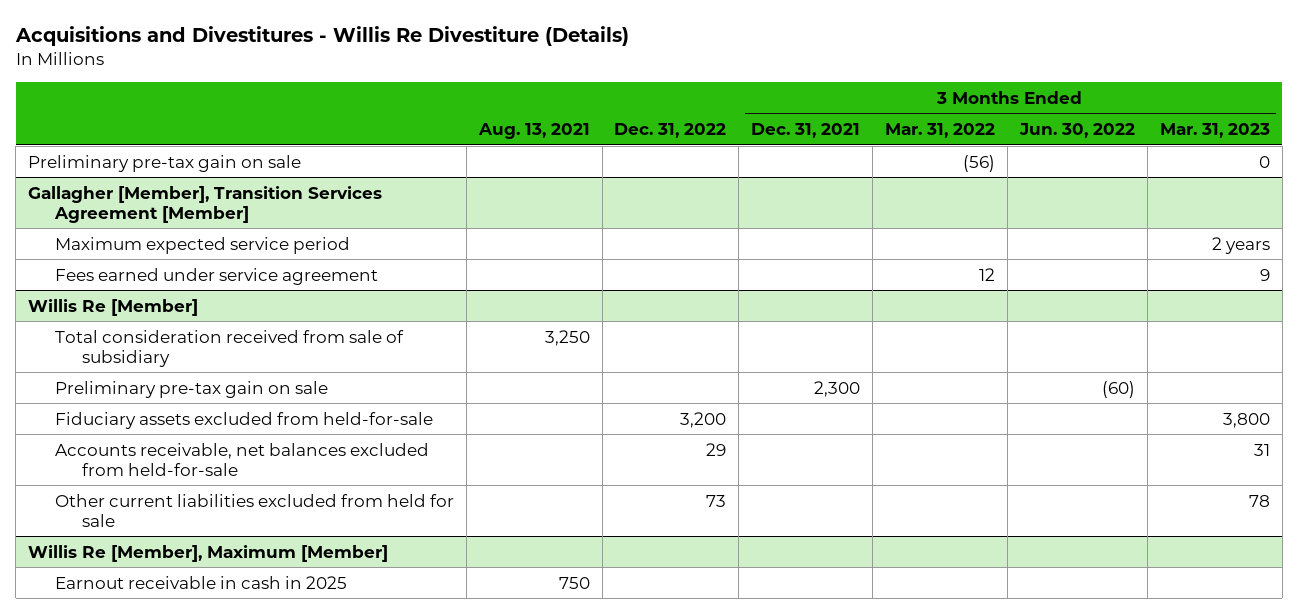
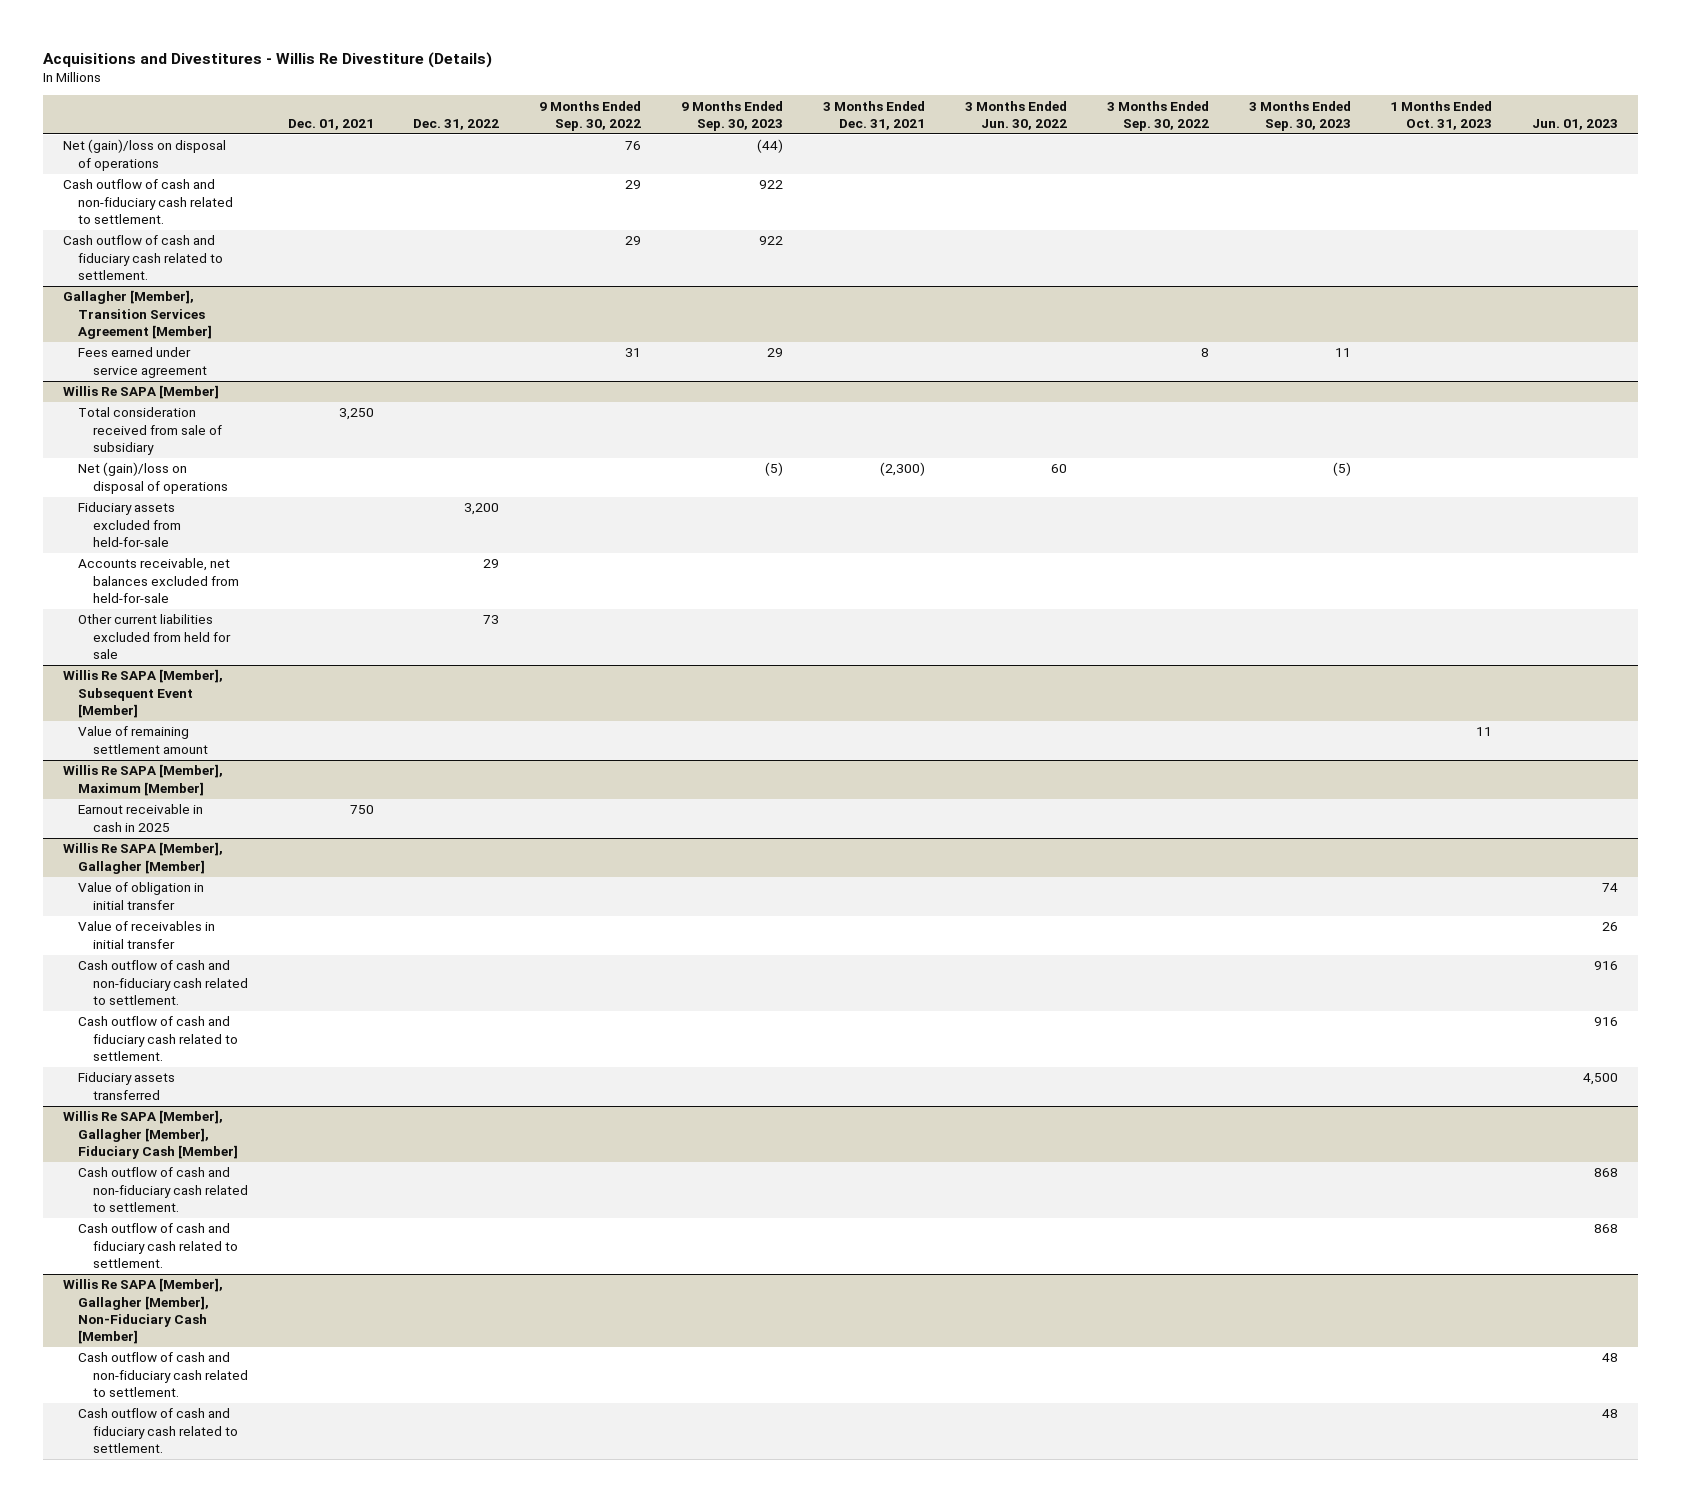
[477,123,590,140] Aug. 13, 2021 -> none
[885,123,996,139] Mar. 31, 2022 -> none
[1159,123,1270,139] Mar. 31, 2023 -> none
none -> [287,118,374,130] Dec. 01, 2021
none -> [539,100,642,131] 9 Months Ended Sep. 30, 2022
none -> [681,100,784,131] 9 Months Ended Sep. 30, 2023
none -> [1106,100,1209,131] 3 Months Ended Sep. 30, 2022
none -> [1248,100,1351,131] 3 Months Ended Sep. 30, 2023
none -> [1390,100,1493,130] 1 Months Ended Oct. 31, 2023
none -> [1532,118,1619,130] Jun. 01, 2023
[28,154,302,172] Preliminary pre-tax gain on sale -> [62,139,226,171] Net (gain)/loss on disposal of operations
none -> [62,179,233,225] Cash outflow of cash and non-fiduciary cash related to settlement.
none -> [62,235,223,281] Cash outflow of cash and fiduciary cash related to settlement.
[54,236,350,254] Maximum expected service period -> none
[28,298,199,316] Willis Re [Member] -> [62,385,219,400] Willis Re SAPA [Member]
[54,380,328,398] Preliminary pre-tax gain on sale -> none
none -> [77,462,228,494] Net (gain)/loss on disposal of operations
none -> [62,669,223,719] Willis Re SAPA [Member], Subsequent Event [Member]
none -> [77,726,208,754] Value of remaining settlement amount
[28,544,389,562] Willis Re [Member], Maximum [Member] -> [62,764,223,796] Willis Re SAPA [Member], Maximum [Member]
none -> [62,842,223,874] Willis Re SAPA [Member], Gallagher [Member]
none -> [77,882,204,910] Value of obligation in initial transfer
none -> [77,921,215,949] Value of receivables in initial transfer
none -> [77,960,248,1006] Cash outflow of cash and non-fiduciary cash related to settlement.
none -> [77,1016,238,1062] Cash outflow of cash and fiduciary cash related to settlement.
none -> [77,1072,175,1100] Fiduciary assets transferred
none -> [62,1110,238,1160] Willis Re SAPA [Member], Gallagher [Member], Fiduciary Cash [Member]
none -> [77,1167,248,1213] Cash outflow of cash and non-fiduciary cash related to settlement.
none -> [77,1223,238,1269] Cash outflow of cash and fiduciary cash related to settlement.
none -> [62,1278,223,1345] Willis Re SAPA [Member], Gallagher [Member], Non-Fiduciary Cash [Member]
none -> [77,1352,248,1398] Cash outflow of cash and non-fiduciary cash related to settlement.
none -> [77,1408,238,1454] Cash outflow of cash and fiduciary cash related to settlement.

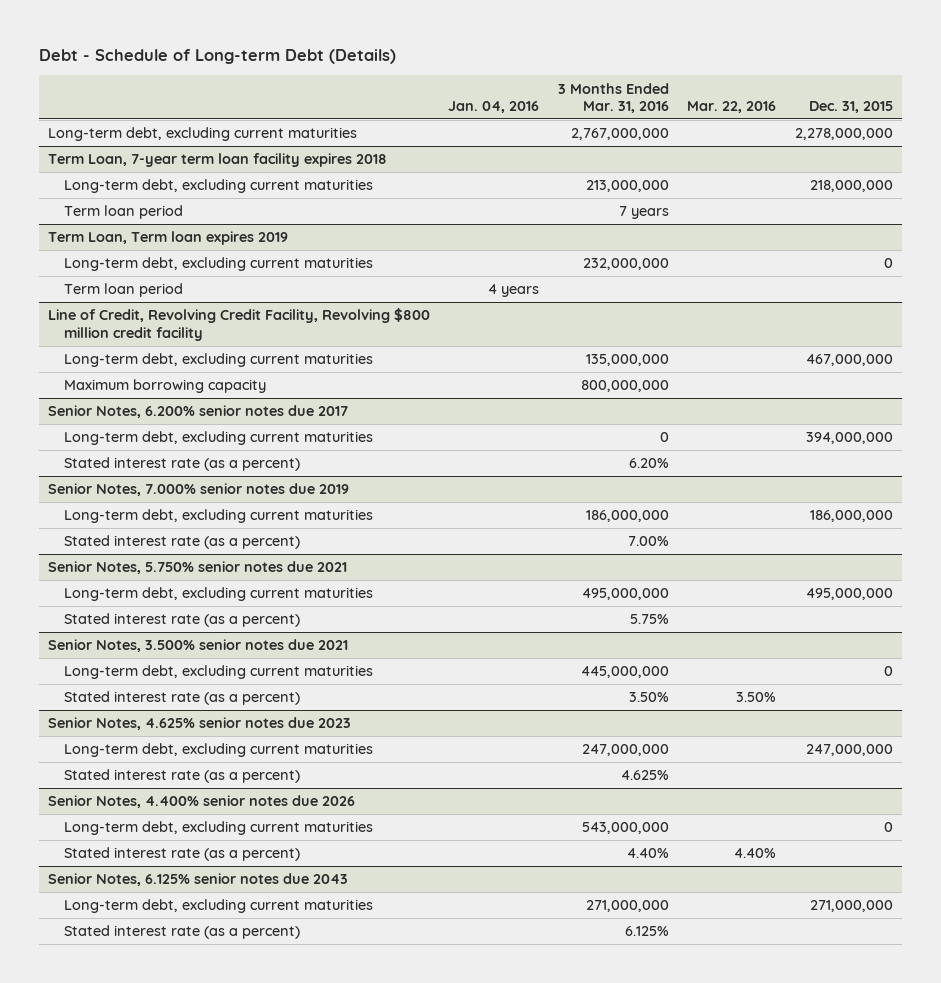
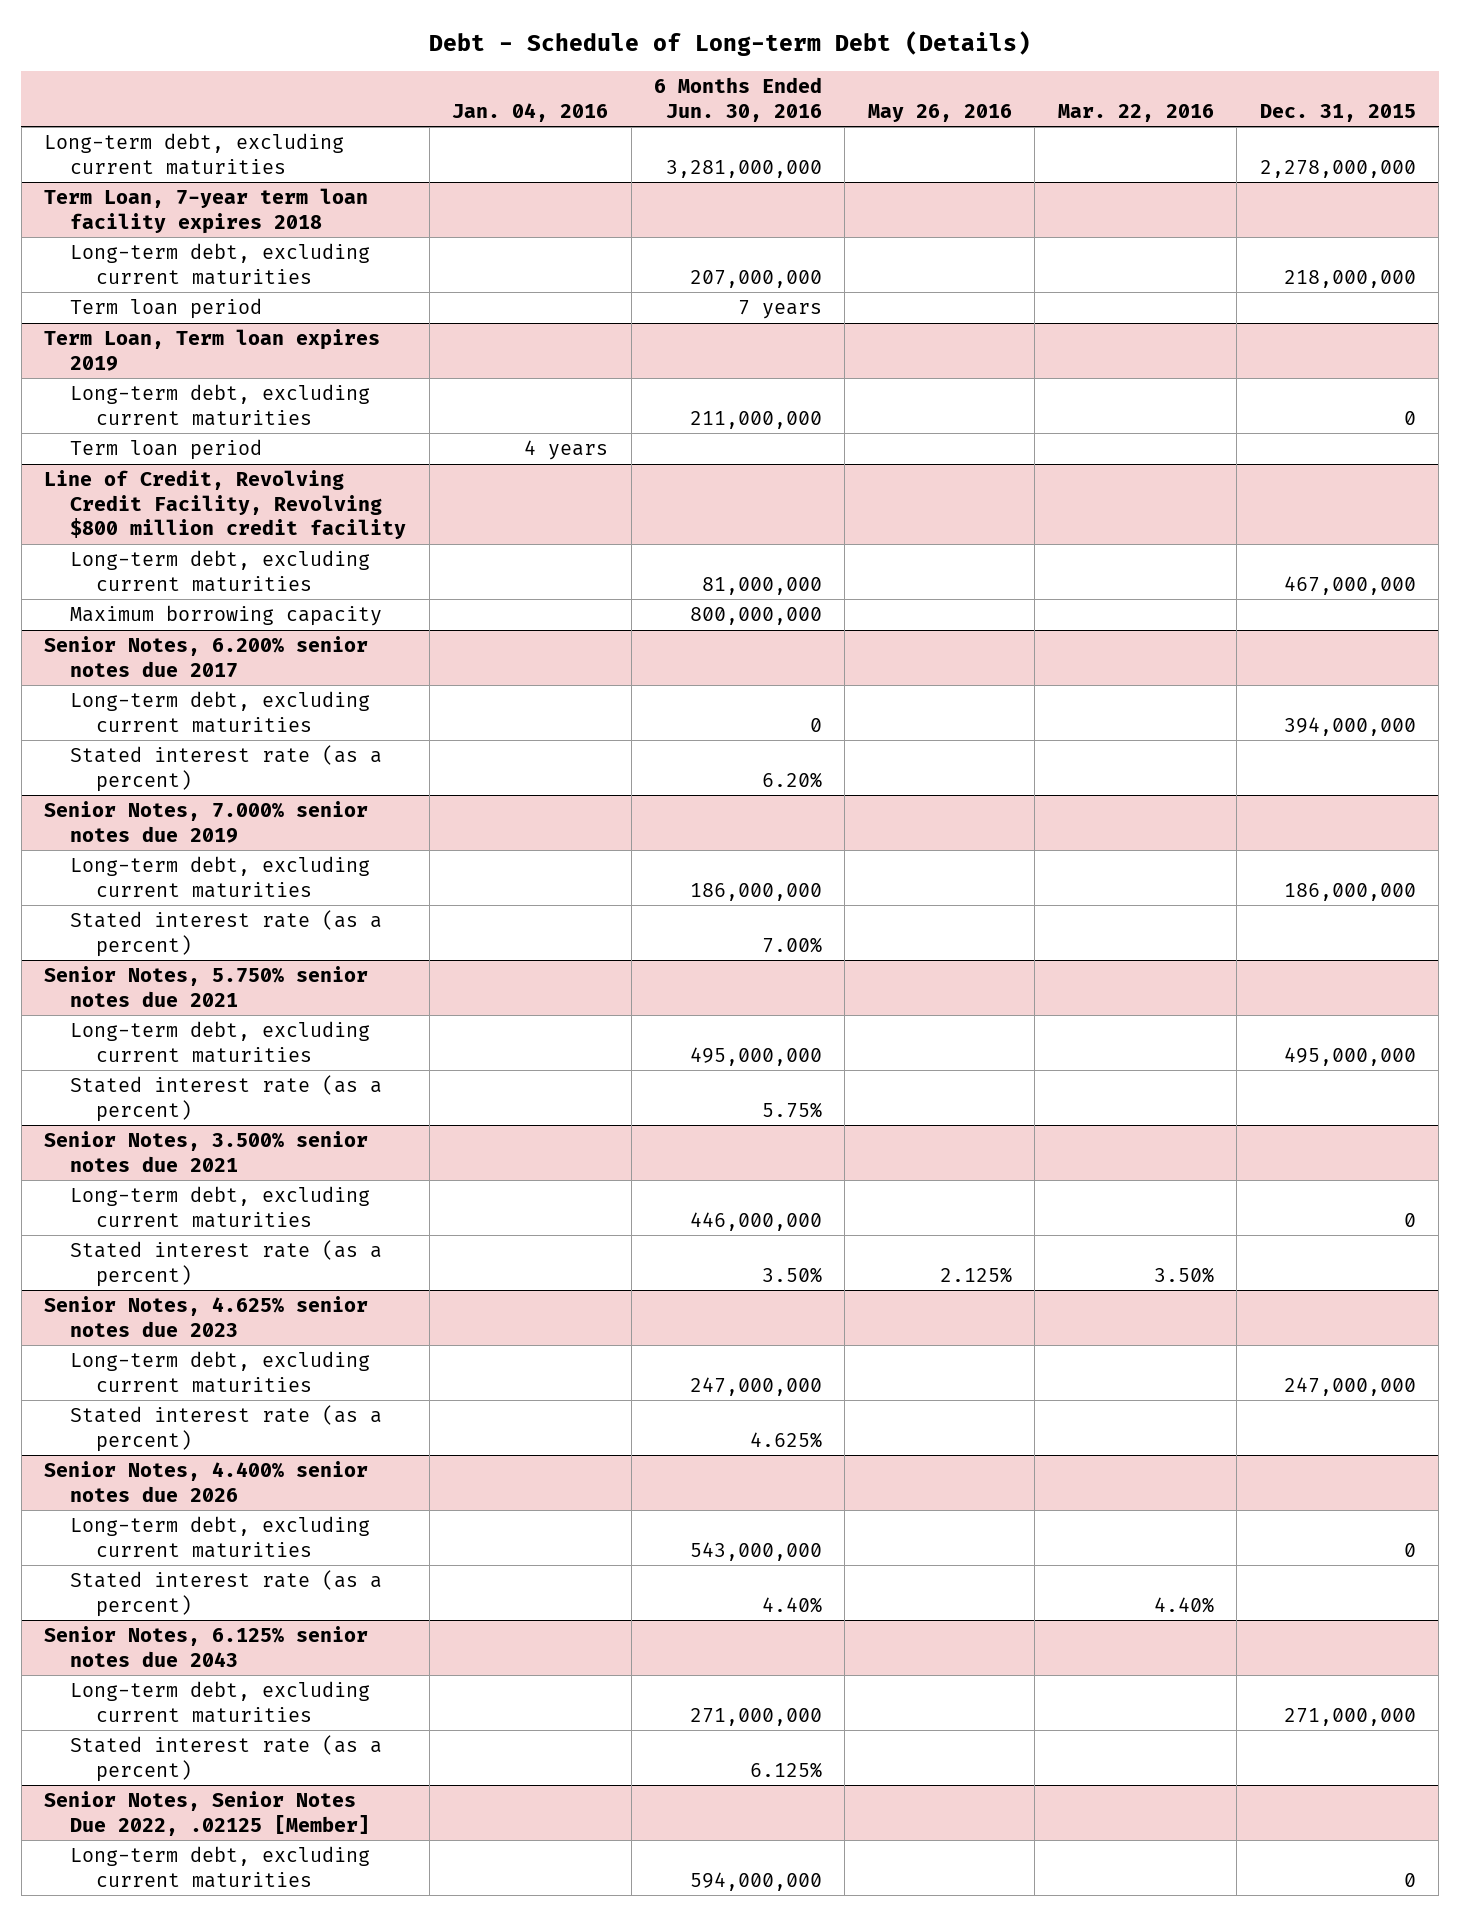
[557,82,669,113] 3 Months Ended Mar. 31, 2016 -> none
none -> [653,77,822,122] 6 Months Ended Jun. 30, 2016
none -> [867,103,1012,122] May 26, 2016
none -> [44,1791,371,1836] Senior Notes, Senior Notes Due 2022, .02125 [Member]
none -> [70,1846,371,1888] Long-term debt, excluding current maturities

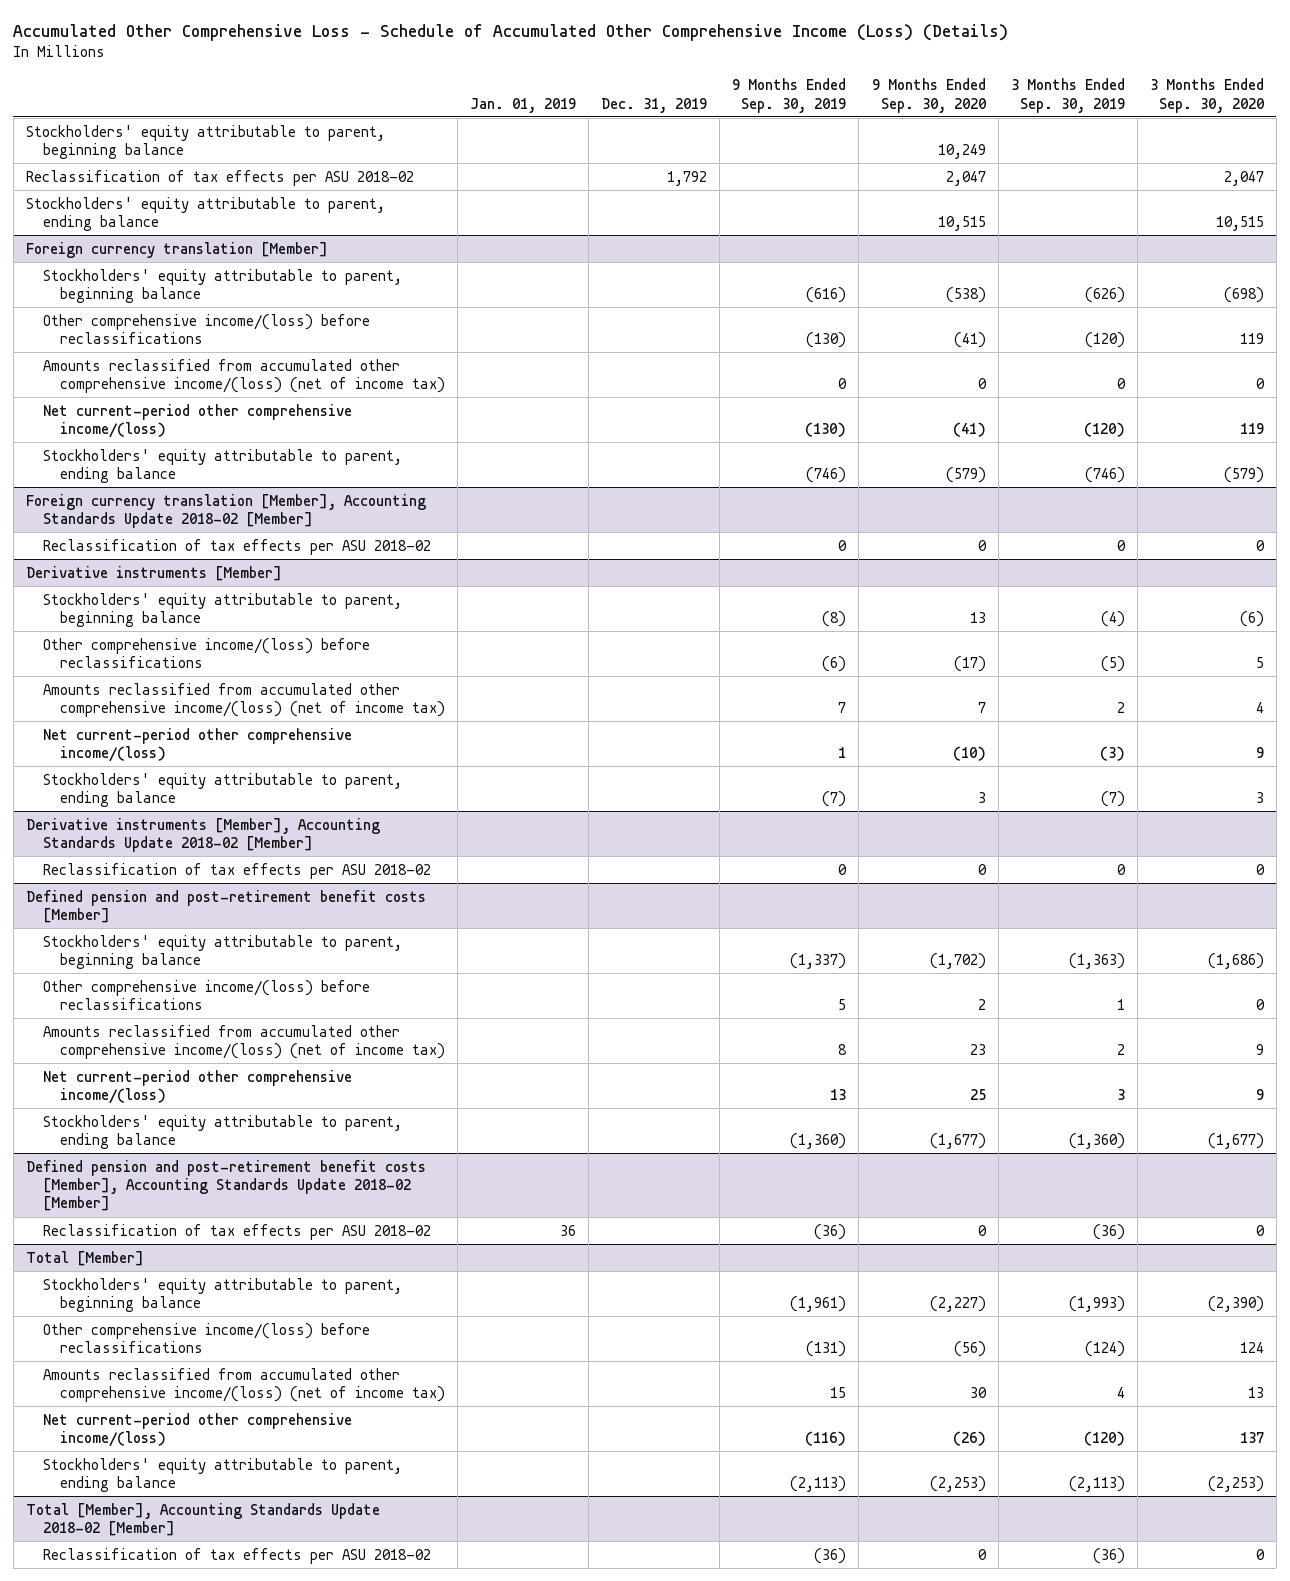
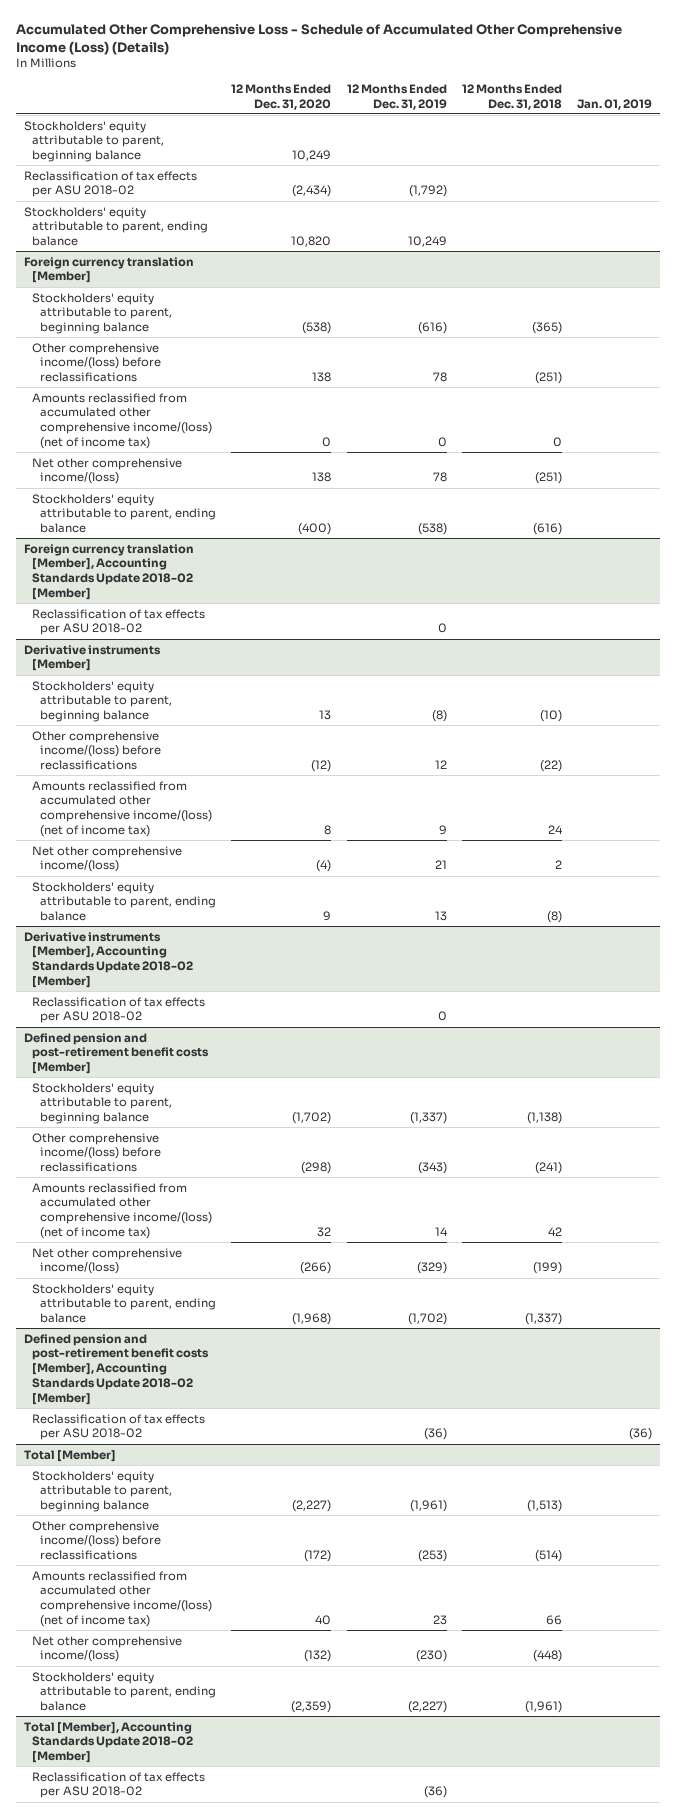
[601,97,708,113] Dec. 31, 2019 -> none
[732,78,847,113] 9 Months Ended Sep. 30, 2019 -> none
[871,78,986,113] 9 Months Ended Sep. 30, 2020 -> none
[1010,78,1125,113] 3 Months Ended Sep. 30, 2019 -> none
[1149,78,1264,113] 3 Months Ended Sep. 30, 2020 -> none
none -> [231,83,332,110] 12 Months Ended Dec. 31, 2020
none -> [346,83,447,110] 12 Months Ended Dec. 31, 2019
none -> [461,83,562,110] 12 Months Ended Dec. 31, 2018
[43,403,353,438] Net current-period other comprehensive income/(loss) -> [32,457,183,485] Net other comprehensive income/(loss)
[43,727,353,762] Net current-period other comprehensive income/(loss) -> [32,845,183,873] Net other comprehensive income/(loss)
[43,1069,353,1104] Net current-period other comprehensive income/(loss) -> [32,1247,183,1275] Net other comprehensive income/(loss)
[560,1224,577,1236] 36 -> [629,1428,653,1441] (36)
[43,1412,353,1447] Net current-period other comprehensive income/(loss) -> [32,1635,183,1663] Net other comprehensive income/(loss)

